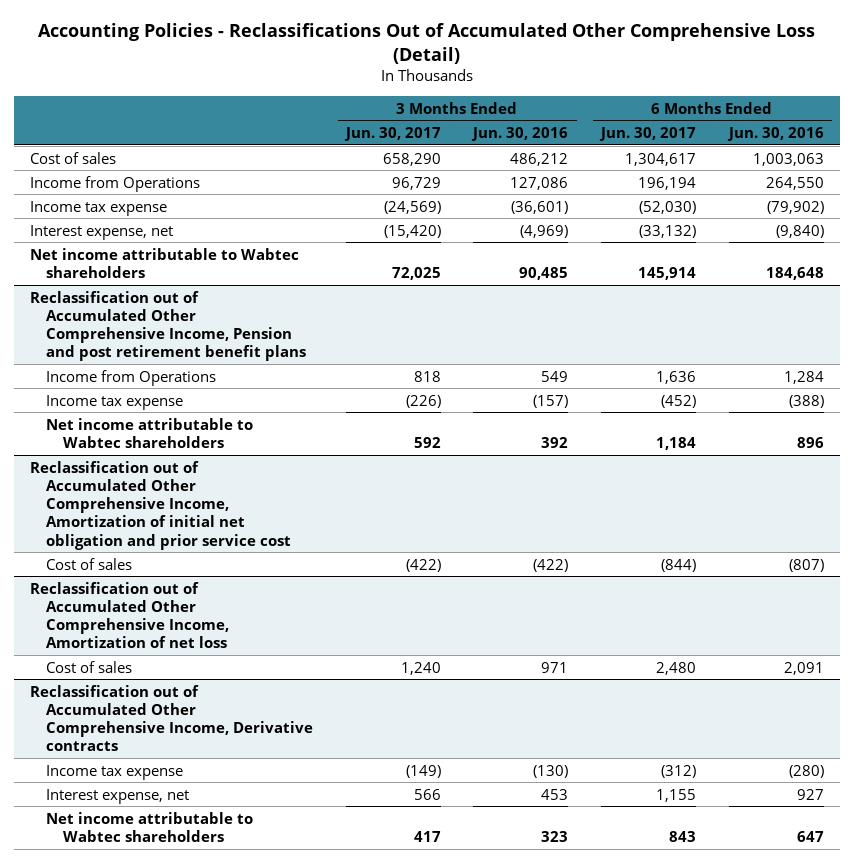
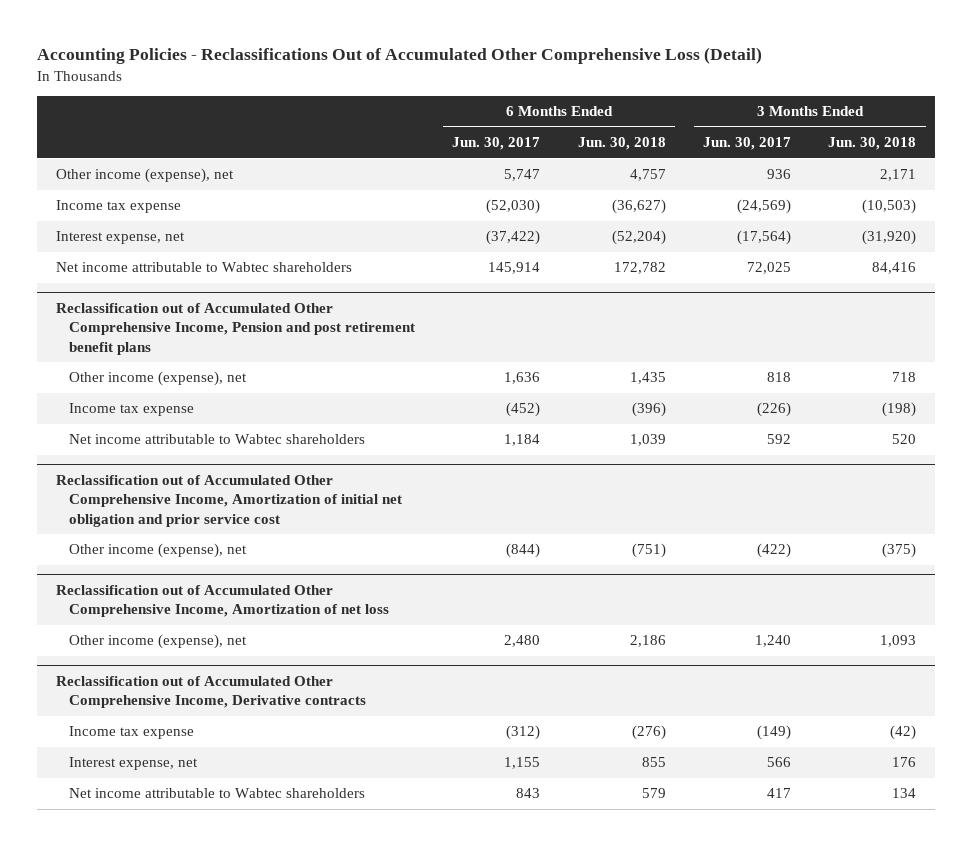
[471,127,569,142] Jun. 30, 2016 -> none
[726,127,824,142] Jun. 30, 2016 -> none
none -> [577,136,666,150] Jun. 30, 2018
none -> [828,136,917,150] Jun. 30, 2018
[29,151,116,164] Cost of sales -> none
[29,175,200,192] Income from Operations -> none
none -> [55,168,234,184] Other income (expense), net
[383,224,441,238] (15,420) -> [737,230,792,246] (17,564)
[638,224,696,238] (33,132) -> [486,230,541,246] (37,422)
[46,369,217,386] Income from Operations -> [69,371,248,387] Other income (expense), net
[46,557,133,570] Cost of sales -> [69,543,248,559] Other income (expense), net
[46,660,133,673] Cost of sales -> [69,634,248,650] Other income (expense), net

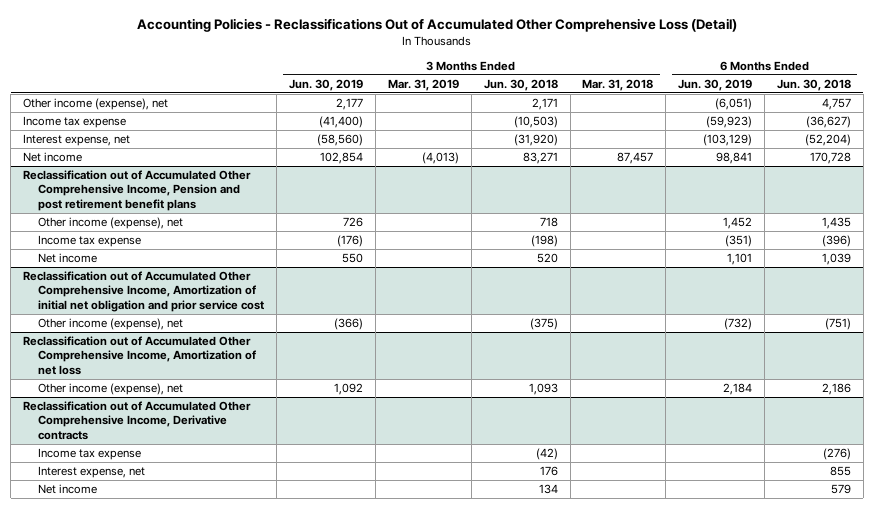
[452,136,541,150] Jun. 30, 2017 -> none
[703,136,792,150] Jun. 30, 2017 -> none
none -> [289,78,364,91] Jun. 30, 2019
none -> [387,78,459,91] Mar. 31, 2019
none -> [582,78,654,91] Mar. 31, 2018
none -> [678,78,753,91] Jun. 30, 2019
[55,262,352,273] Net income attributable to Wabtec shareholders -> none
none -> [22,152,82,163] Net income
[69,434,366,445] Net income attributable to Wabtec shareholders -> [38,253,98,264] Net income
[69,788,366,799] Net income attributable to Wabtec shareholders -> [38,484,98,495] Net income

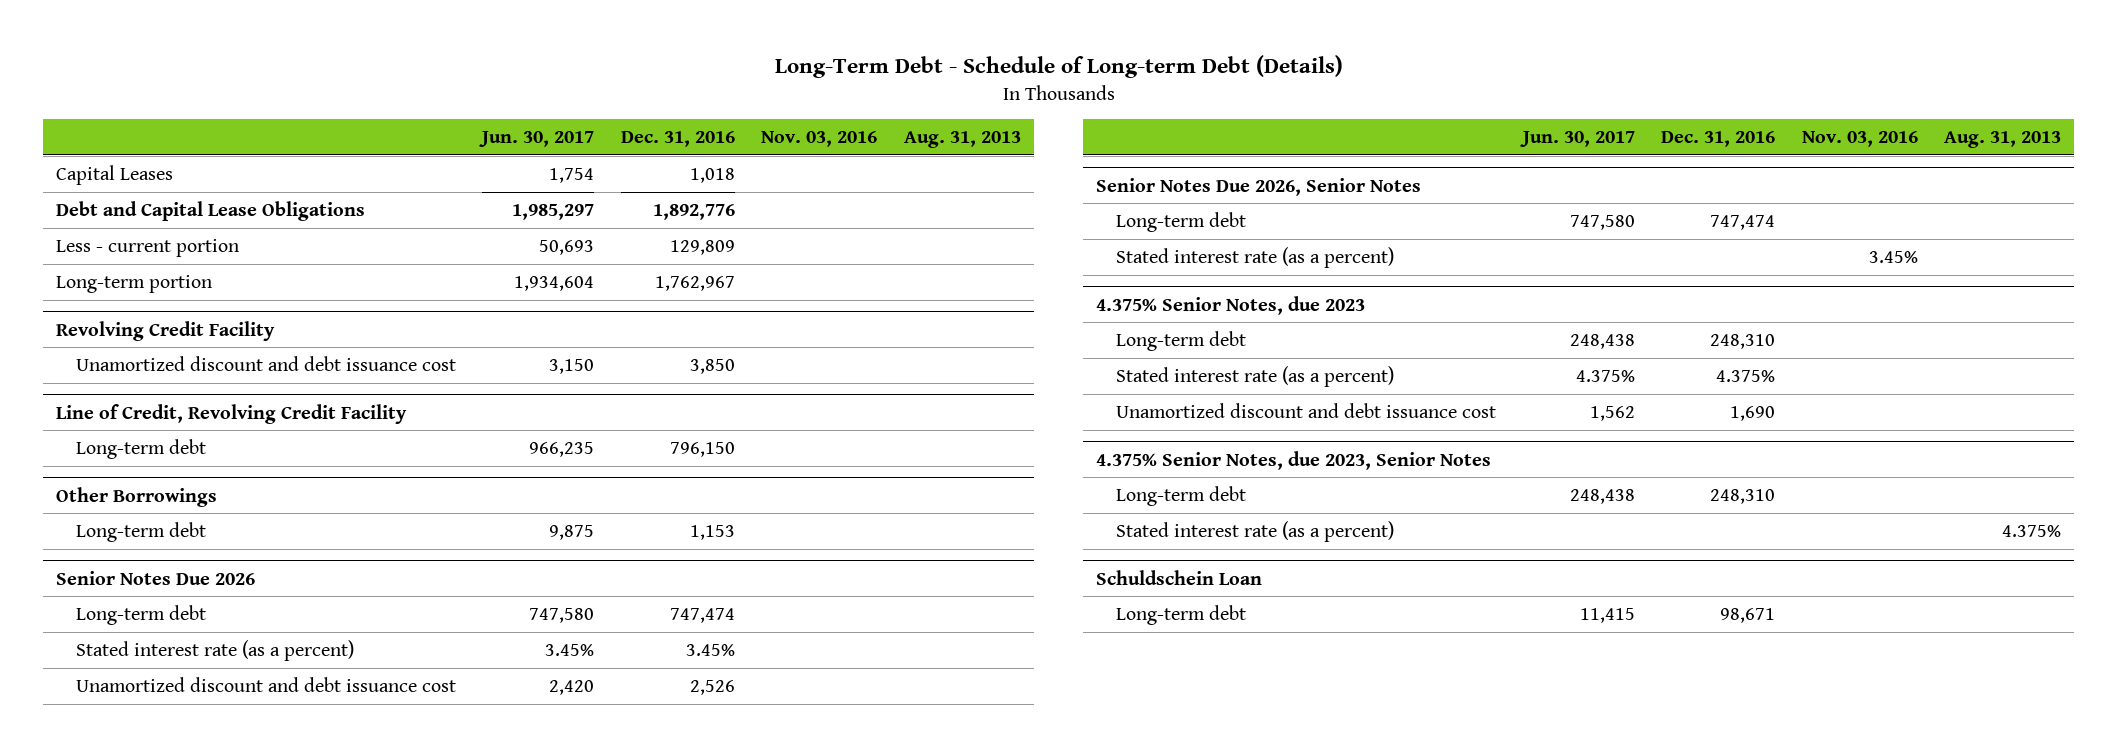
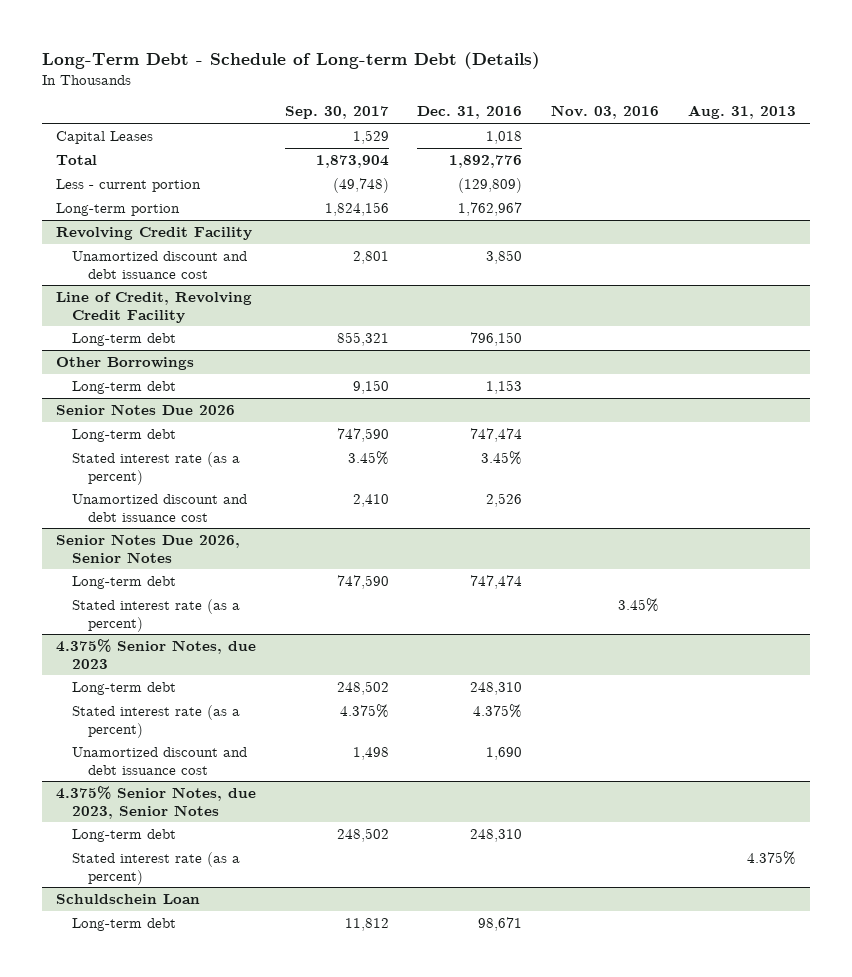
[479,131,595,148] Jun. 30, 2017 -> none
none -> [284,106,389,120] Sep. 30, 2017
[55,200,365,221] Debt and Capital Lease Obligations -> [56,154,98,165] Total
[669,239,735,255] 129,809 -> [458,177,523,193] (129,809)

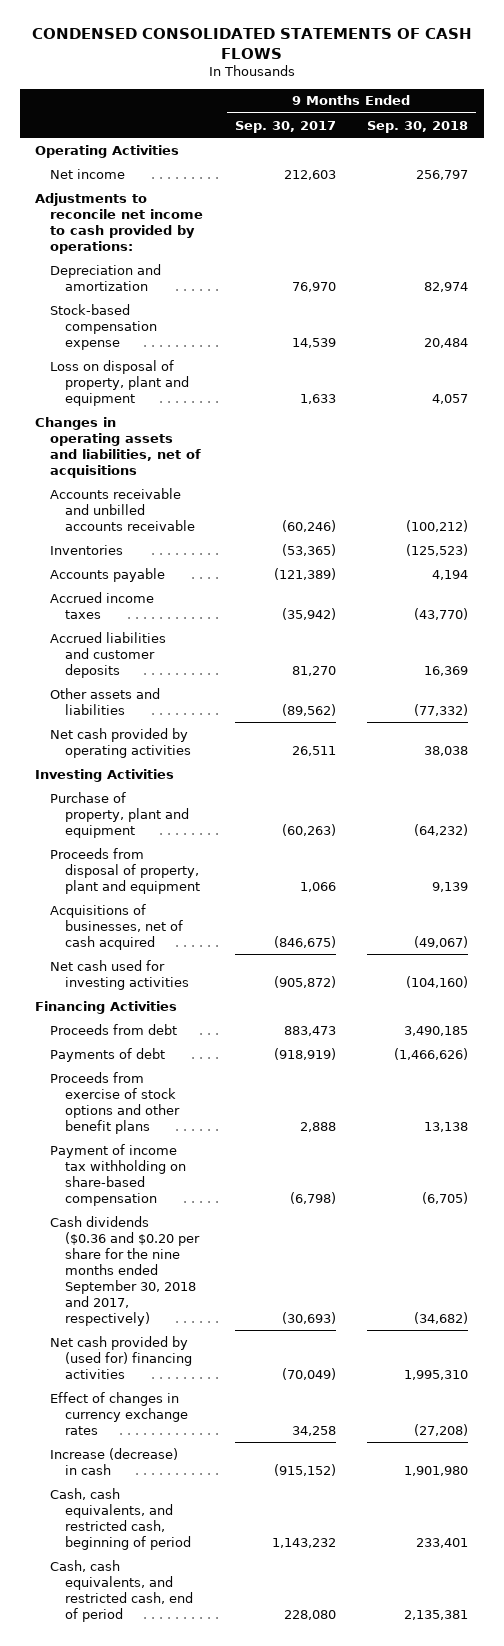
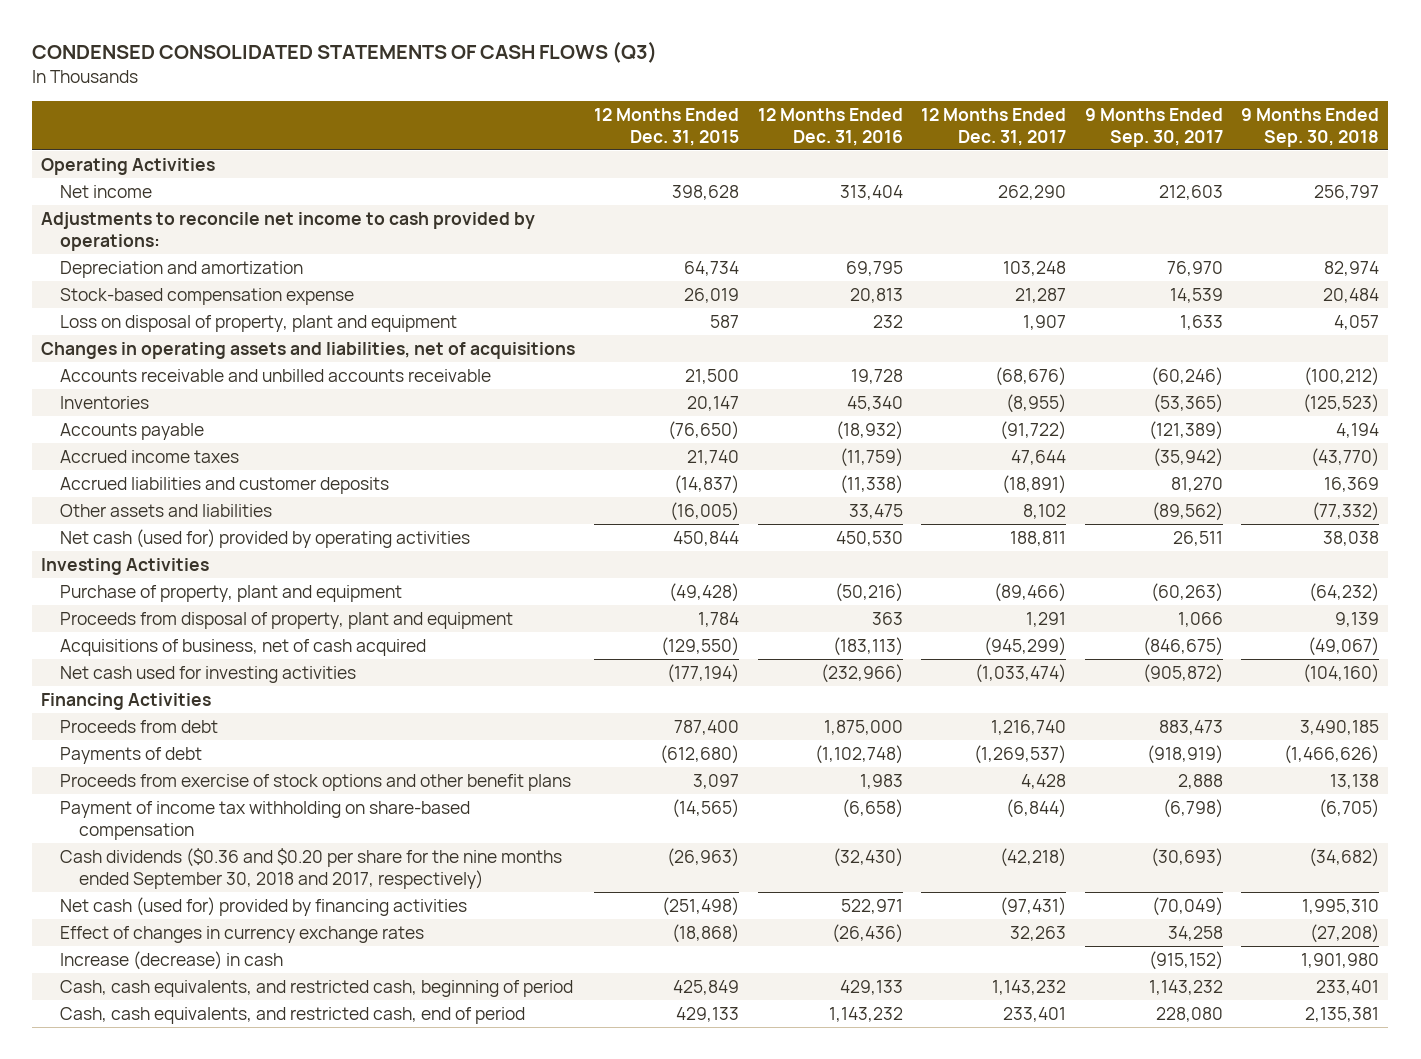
[31,28,472,59] CONDENSED CONSOLIDATED STATEMENTS OF CASH FLOWS -> [32,41,658,64] CONDENSED CONSOLIDATED STATEMENTS OF CASH FLOWS (Q3)
none -> [593,107,739,146] 12 Months Ended Dec. 31, 2015
none -> [757,107,903,146] 12 Months Ended Dec. 31, 2016
none -> [921,107,1067,146] 12 Months Ended Dec. 31, 2017
[49,727,191,758] Net cash provided by operating activities -> [60,528,471,548] Net cash (used for) provided by operating activities
[49,903,183,950] Acquisitions of businesses, net of cash acquired -> [60,638,427,656] Acquisitions of business, net of cash acquired
[49,1335,192,1379] Net cash provided by (used for) financing activities -> [60,896,468,916] Net cash (used for) provided by financing activities

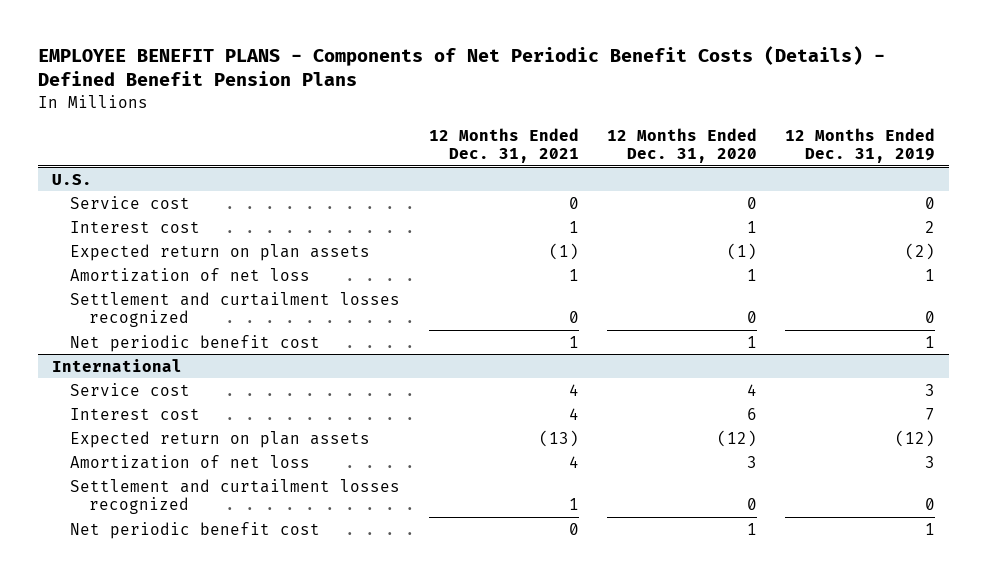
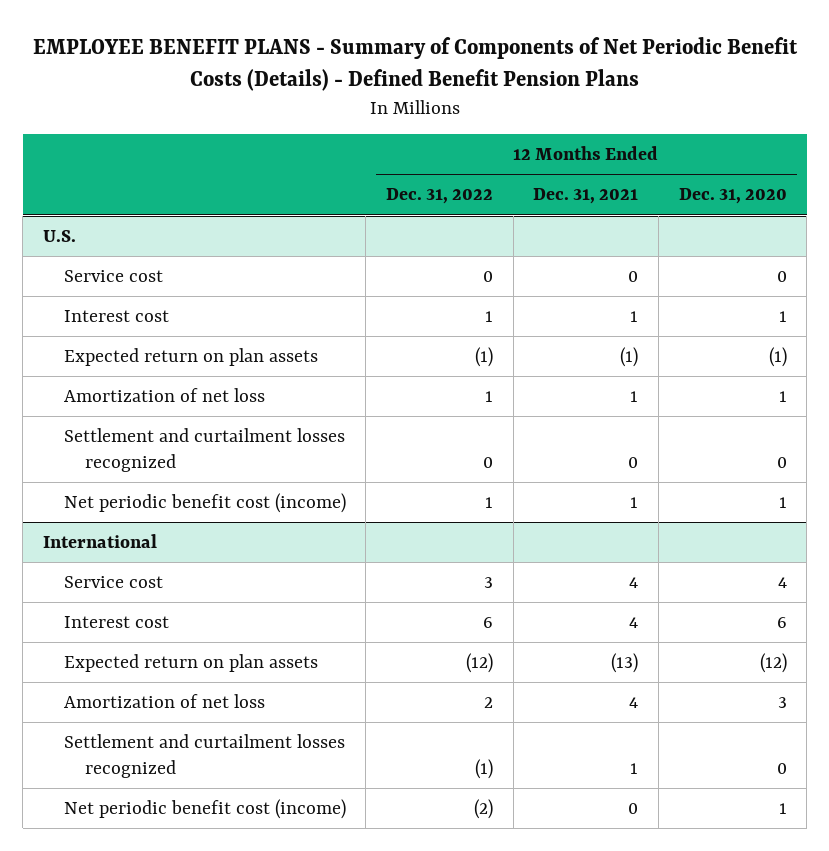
[37,46,885,87] EMPLOYEE BENEFIT PLANS - Components of Net Periodic Benefit Costs (Details) - Defined Benefit Pension Plans -> [32,37,798,92] EMPLOYEE BENEFIT PLANS - Summary of Components of Net Periodic Benefit Costs (Details) - Defined Benefit Pension Plans
[784,127,935,164] 12 Months Ended Dec. 31, 2019 -> none
none -> [385,188,493,205] Dec. 31, 2022
[70,334,321,352] Net periodic benefit cost -> [63,492,346,513] Net periodic benefit cost (income)
[70,521,321,539] Net periodic benefit cost -> [63,798,346,819] Net periodic benefit cost (income)

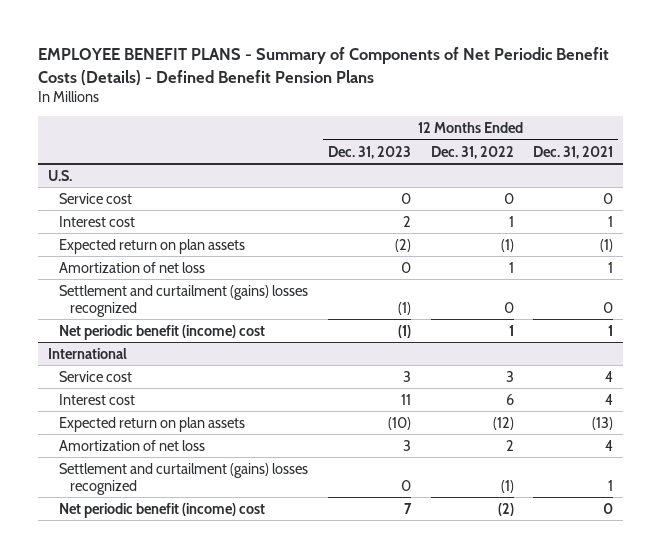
[678,188,787,205] Dec. 31, 2020 -> none
none -> [327,145,411,159] Dec. 31, 2023
[63,427,345,472] Settlement and curtailment losses recognized -> [59,284,309,317] Settlement and curtailment (gains) losses recognized
[63,492,346,513] Net periodic benefit cost (income) -> [59,324,266,340] Net periodic benefit (income) cost
[63,733,345,778] Settlement and curtailment losses recognized -> [59,462,309,495] Settlement and curtailment (gains) losses recognized
[63,798,346,819] Net periodic benefit cost (income) -> [59,502,266,518] Net periodic benefit (income) cost

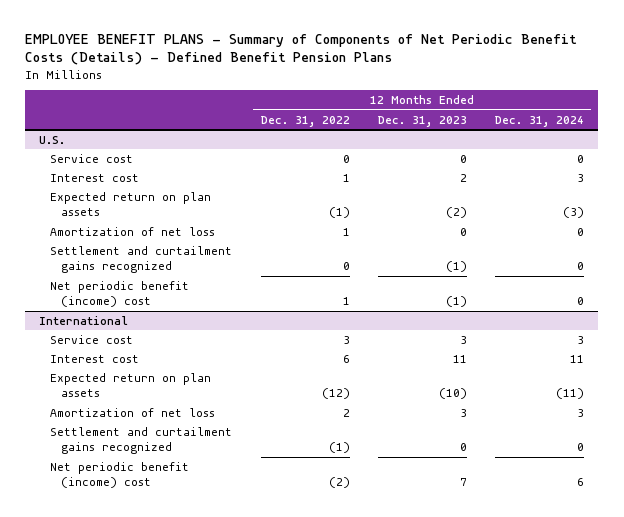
[533,145,614,159] Dec. 31, 2021 -> none
none -> [495,115,585,127] Dec. 31, 2024
[59,284,309,317] Settlement and curtailment (gains) losses recognized -> [50,245,233,273] Settlement and curtailment gains recognized
[59,462,309,495] Settlement and curtailment (gains) losses recognized -> [50,426,233,454] Settlement and curtailment gains recognized

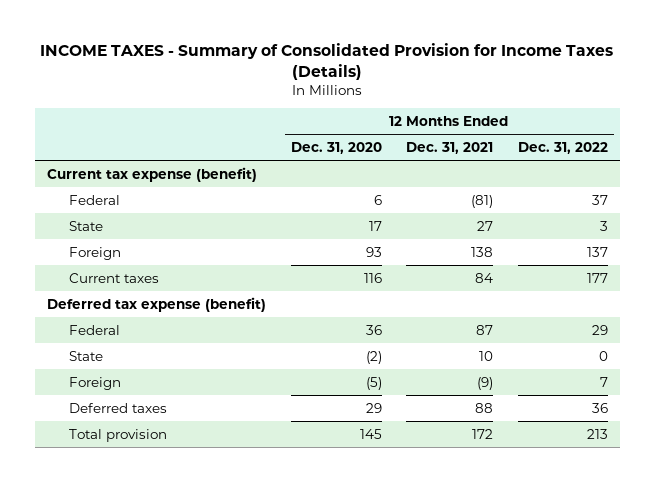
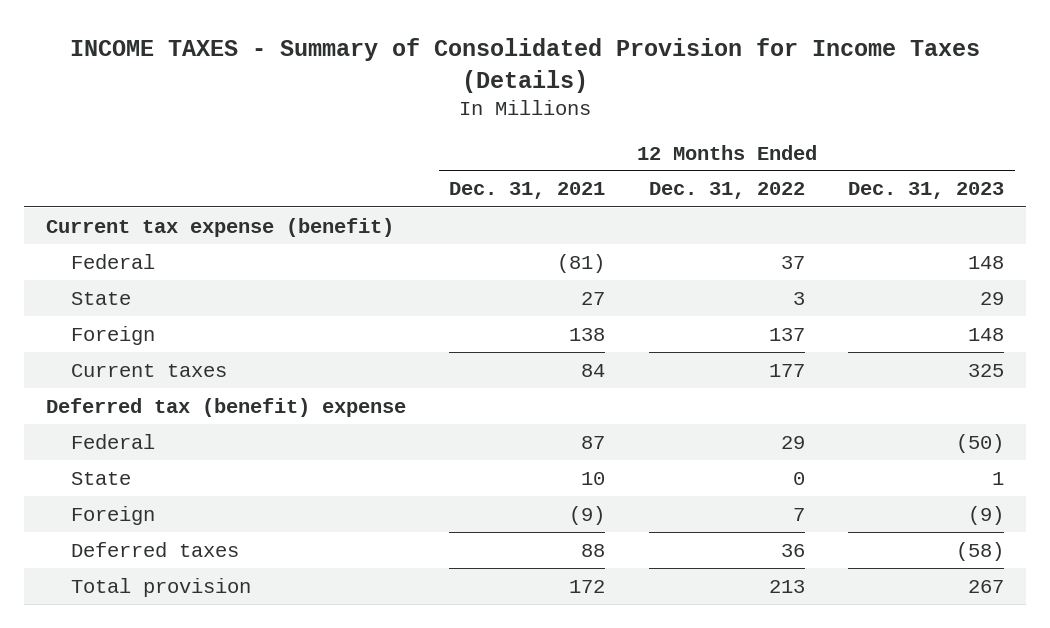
[290,141,382,154] Dec. 31, 2020 -> none
none -> [848,182,1005,200] Dec. 31, 2023
[47,296,267,312] Deferred tax expense (benefit) -> [46,397,407,417] Deferred tax (benefit) expense

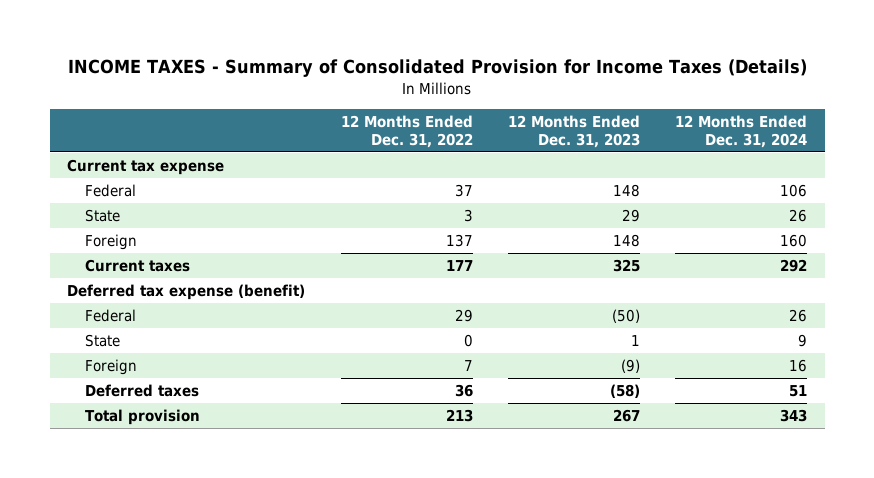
[449,182,606,200] Dec. 31, 2021 -> none
none -> [674,114,807,148] 12 Months Ended Dec. 31, 2024
[46,217,395,237] Current tax expense (benefit) -> [67,158,225,175] Current tax expense
[46,397,407,417] Deferred tax (benefit) expense -> [67,283,306,300] Deferred tax expense (benefit)

